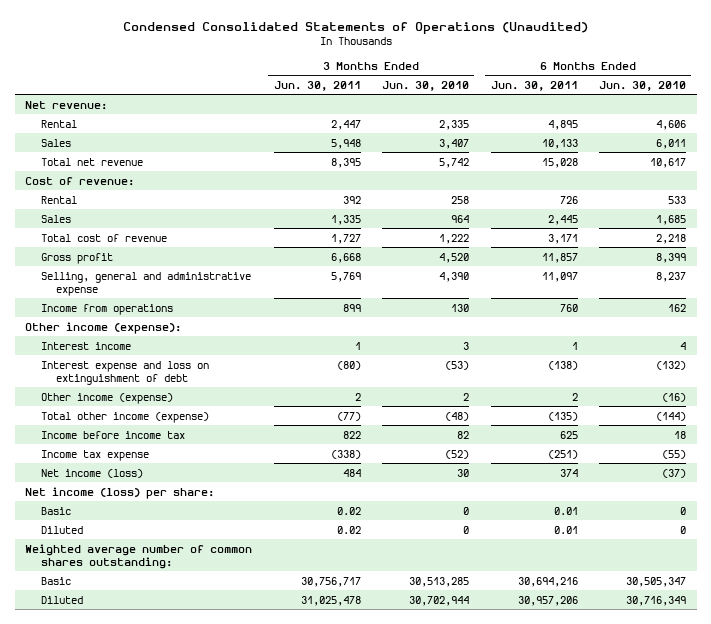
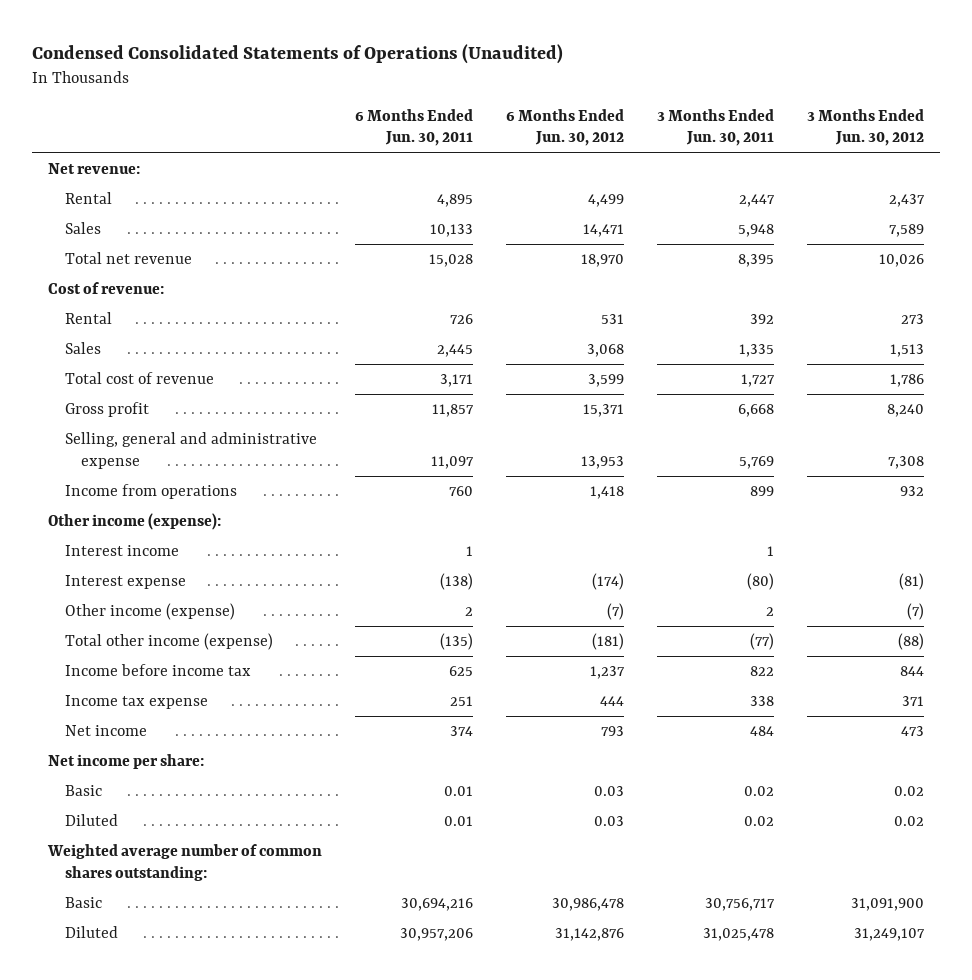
[382,80,470,91] Jun. 30, 2010 -> none
[598,80,686,91] Jun. 30, 2010 -> none
none -> [506,108,625,147] 6 Months Ended Jun. 30, 2012
none -> [806,108,924,147] 3 Months Ended Jun. 30, 2012
[40,360,209,385] Interest expense and loss on extinguishment of debt -> [64,575,186,590] Interest expense
[330,449,361,459] (338) -> [750,696,775,707] 338
[547,449,578,459] (251) -> [450,696,474,707] 251
[40,468,143,478] Net income (loss) -> [64,725,147,737] Net income
[25,486,215,499] Net income (loss) per share: -> [48,754,205,770] Net income per share:

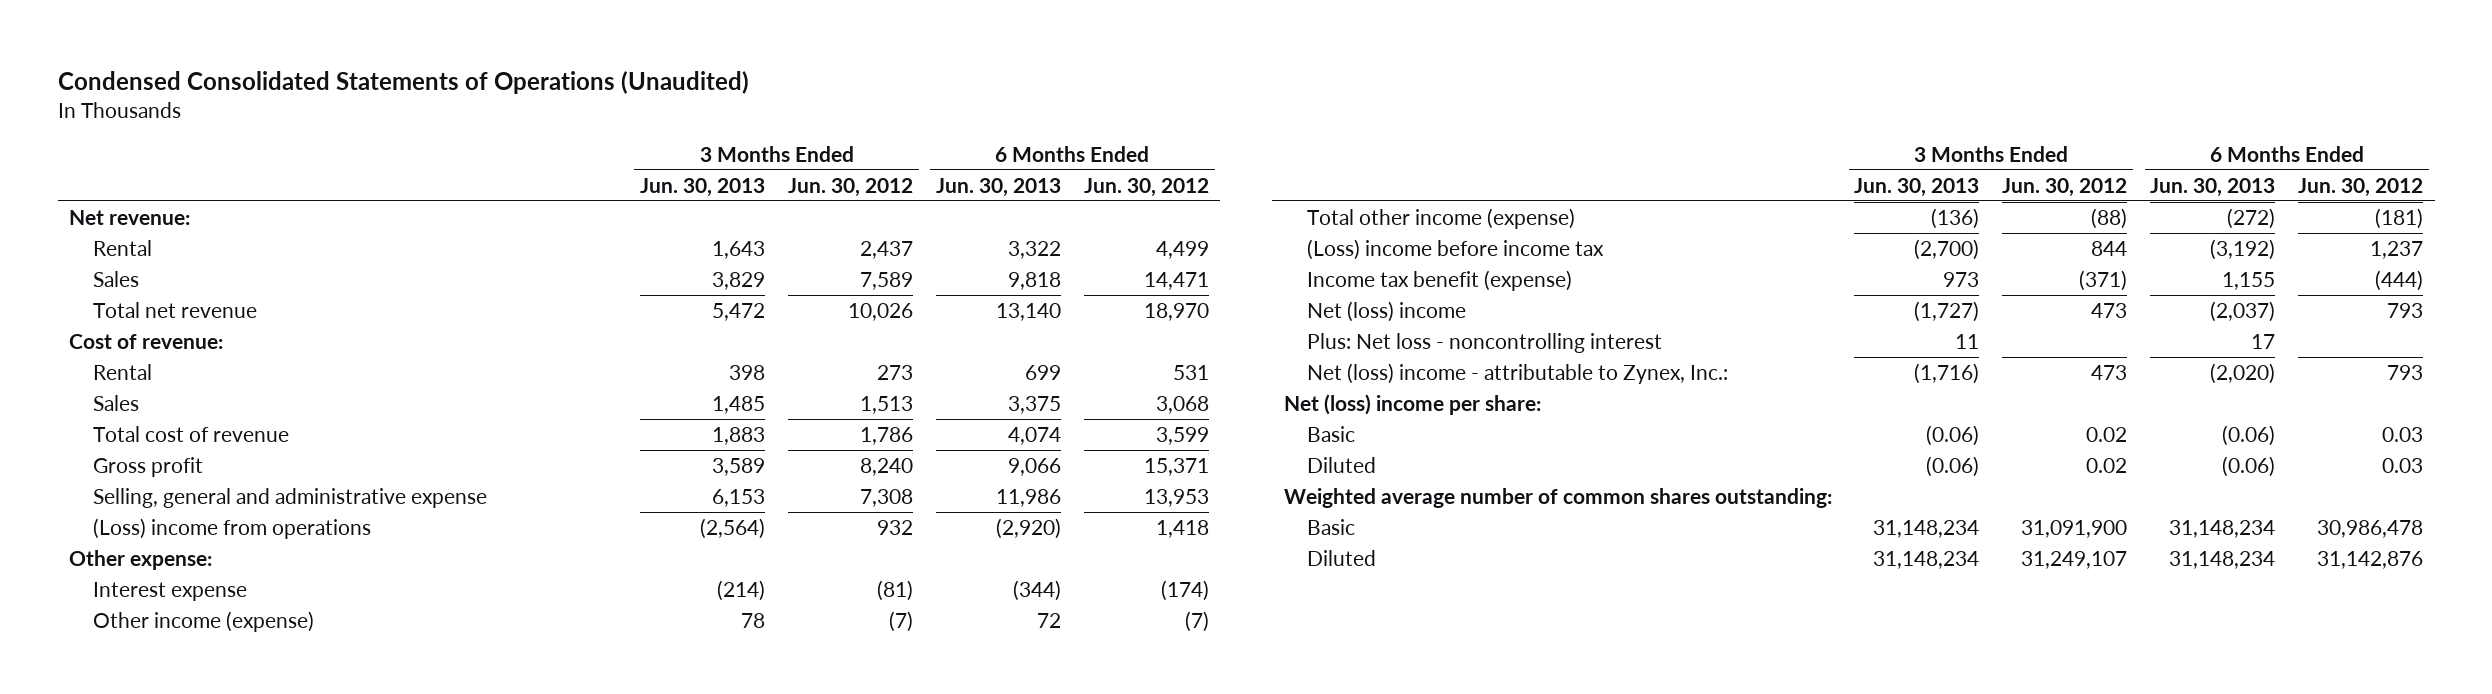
[355,108,474,147] 6 Months Ended Jun. 30, 2011 -> none
[657,108,775,147] 3 Months Ended Jun. 30, 2011 -> none
none -> [640,177,766,197] Jun. 30, 2013
none -> [935,177,1061,197] Jun. 30, 2013
[64,545,179,557] Interest income -> none
[64,484,237,500] Income from operations -> [92,518,371,540] (Loss) income from operations
[48,513,222,531] Other income (expense): -> [69,550,213,571] Other expense:
[64,664,251,677] Income before income tax -> [1307,239,1605,261] (Loss) income before income tax
[64,695,208,710] Income tax expense -> [1307,270,1573,292] Income tax benefit (expense)
[600,696,625,707] 444 -> [2375,270,2424,292] (444)
[901,696,924,707] 371 -> [2079,270,2128,292] (371)
none -> [1307,301,1467,323] Net (loss) income
none -> [1307,333,1663,354] Plus: Net loss - noncontrolling interest
[64,725,147,737] Net income -> [1307,363,1729,385] Net (loss) income - attributable to Zynex, Inc.:
[48,754,205,770] Net income per share: -> [1283,394,1541,416] Net (loss) income per share:

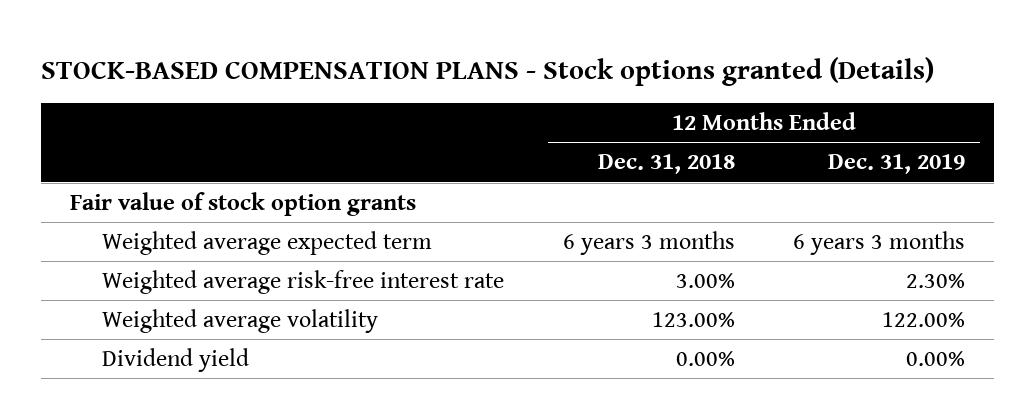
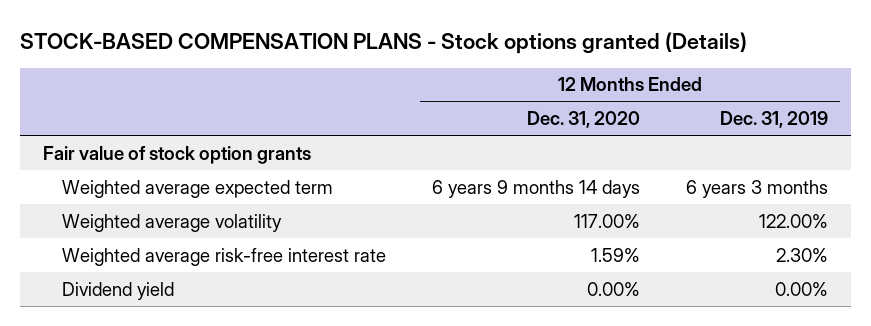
[597,154,735,175] Dec. 31, 2018 -> none
none -> [526,111,640,129] Dec. 31, 2020
[102,270,505,295] Weighted average risk-free interest rate -> [61,247,386,266] Weighted average risk-free interest rate

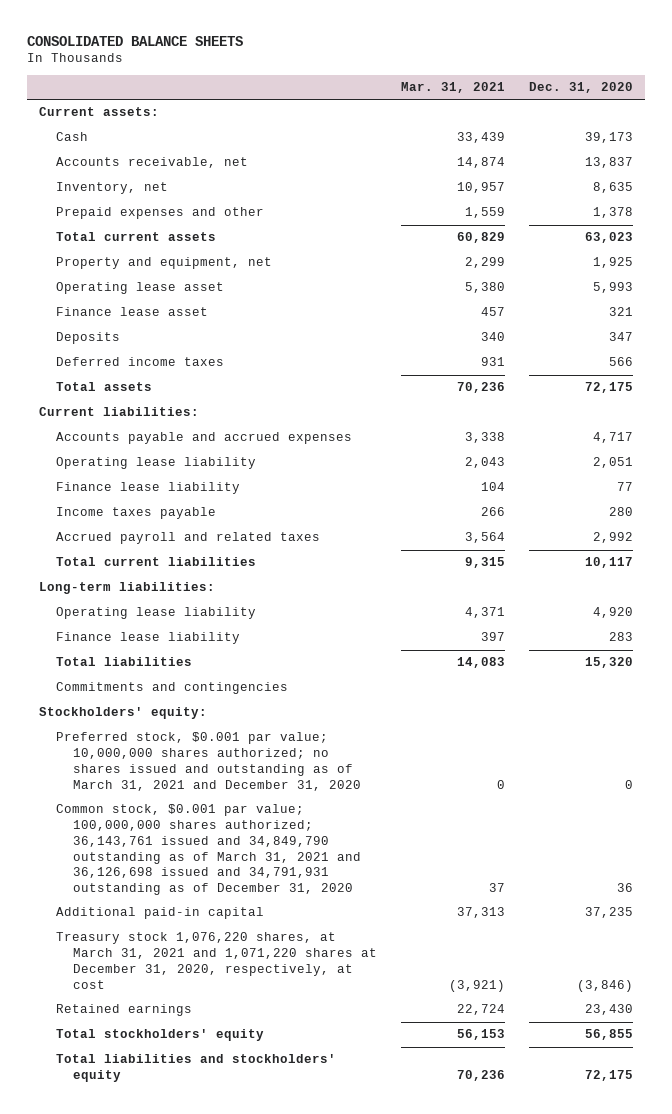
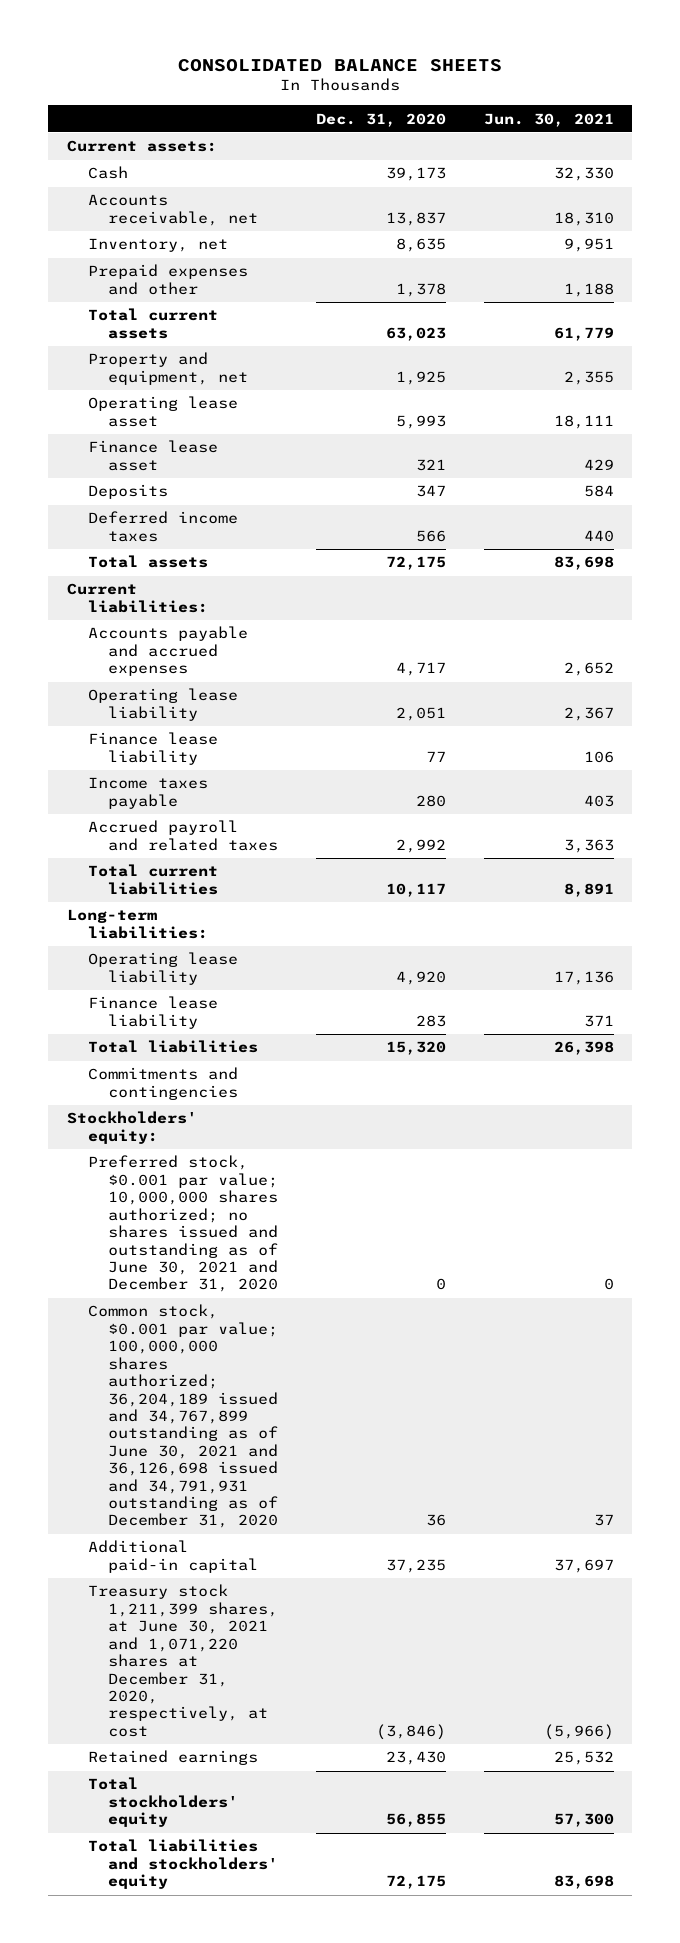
[400,81,505,93] Mar. 31, 2021 -> none
none -> [483,112,614,127] Jun. 30, 2021
[55,732,361,791] Preferred stock, $0.001 par value; 10,000,000 shares authorized; no shares issued and outstanding as of March 31, 2021 and December 31, 2020 -> [87,1155,279,1293] Preferred stock, $0.001 par value; 10,000,000 shares authorized; no shares issued and outstanding as of June 30, 2021 and December 31, 2020
[55,804,361,896] Common stock, $0.001 par value; 100,000,000 shares authorized; 36,143,761 issued and 34,849,790 outstanding as of March 31, 2021 and 36,126,698 issued and 34,791,931 outstanding as of December 31, 2020 -> [87,1304,279,1529] Common stock, $0.001 par value; 100,000,000 shares authorized; 36,204,189 issued and 34,767,899 outstanding as of June 30, 2021 and 36,126,698 issued and 34,791,931 outstanding as of December 31, 2020
[55,932,377,989] Treasury stock 1,076,220 shares, at March 31, 2021 and 1,071,220 shares at December 31, 2020, respectively, at cost -> [87,1584,279,1737] Treasury stock 1,211,399 shares, at June 30, 2021 and 1,071,220 shares at December 31, 2020, respectively, at cost

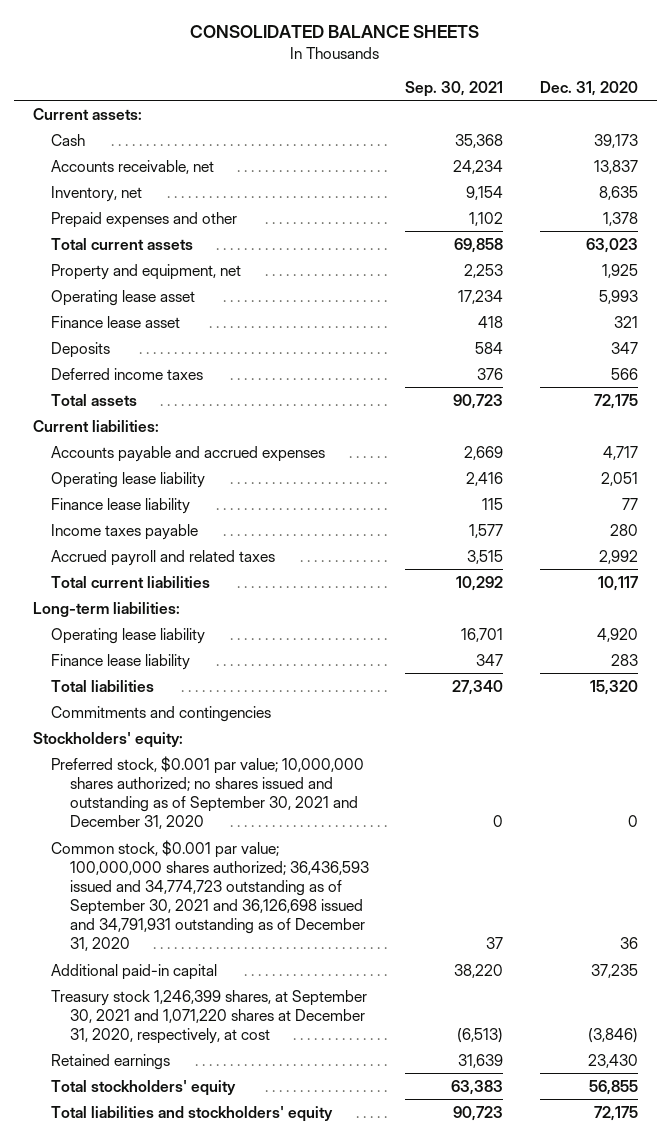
[483,112,614,127] Jun. 30, 2021 -> none
none -> [405,80,504,97] Sep. 30, 2021
[87,1155,279,1293] Preferred stock, $0.001 par value; 10,000,000 shares authorized; no shares issued and outstanding as of June 30, 2021 and December 31, 2020 -> [51,755,365,830] Preferred stock, $0.001 par value; 10,000,000 shares authorized; no shares issued and outstanding as of September 30, 2021 and December 31, 2020
[87,1304,279,1529] Common stock, $0.001 par value; 100,000,000 shares authorized; 36,204,189 issued and 34,767,899 outstanding as of June 30, 2021 and 36,126,698 issued and 34,791,931 outstanding as of December 31, 2020 -> [51,839,369,952] Common stock, $0.001 par value; 100,000,000 shares authorized; 36,436,593 issued and 34,774,723 outstanding as of September 30, 2021 and 36,126,698 issued and 34,791,931 outstanding as of December 31, 2020
[87,1584,279,1737] Treasury stock 1,211,399 shares, at June 30, 2021 and 1,071,220 shares at December 31, 2020, respectively, at cost -> [51,989,368,1044] Treasury stock 1,246,399 shares, at September 30, 2021 and 1,071,220 shares at December 31, 2020, respectively, at cost

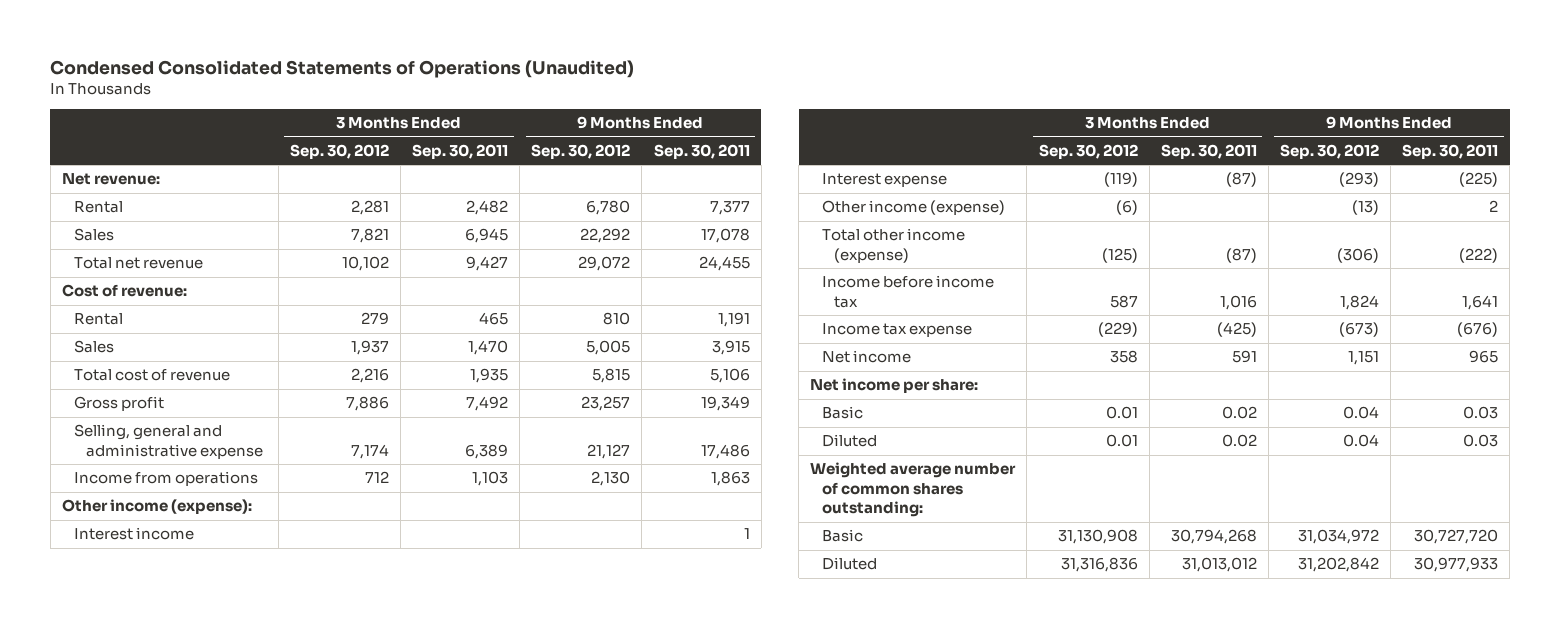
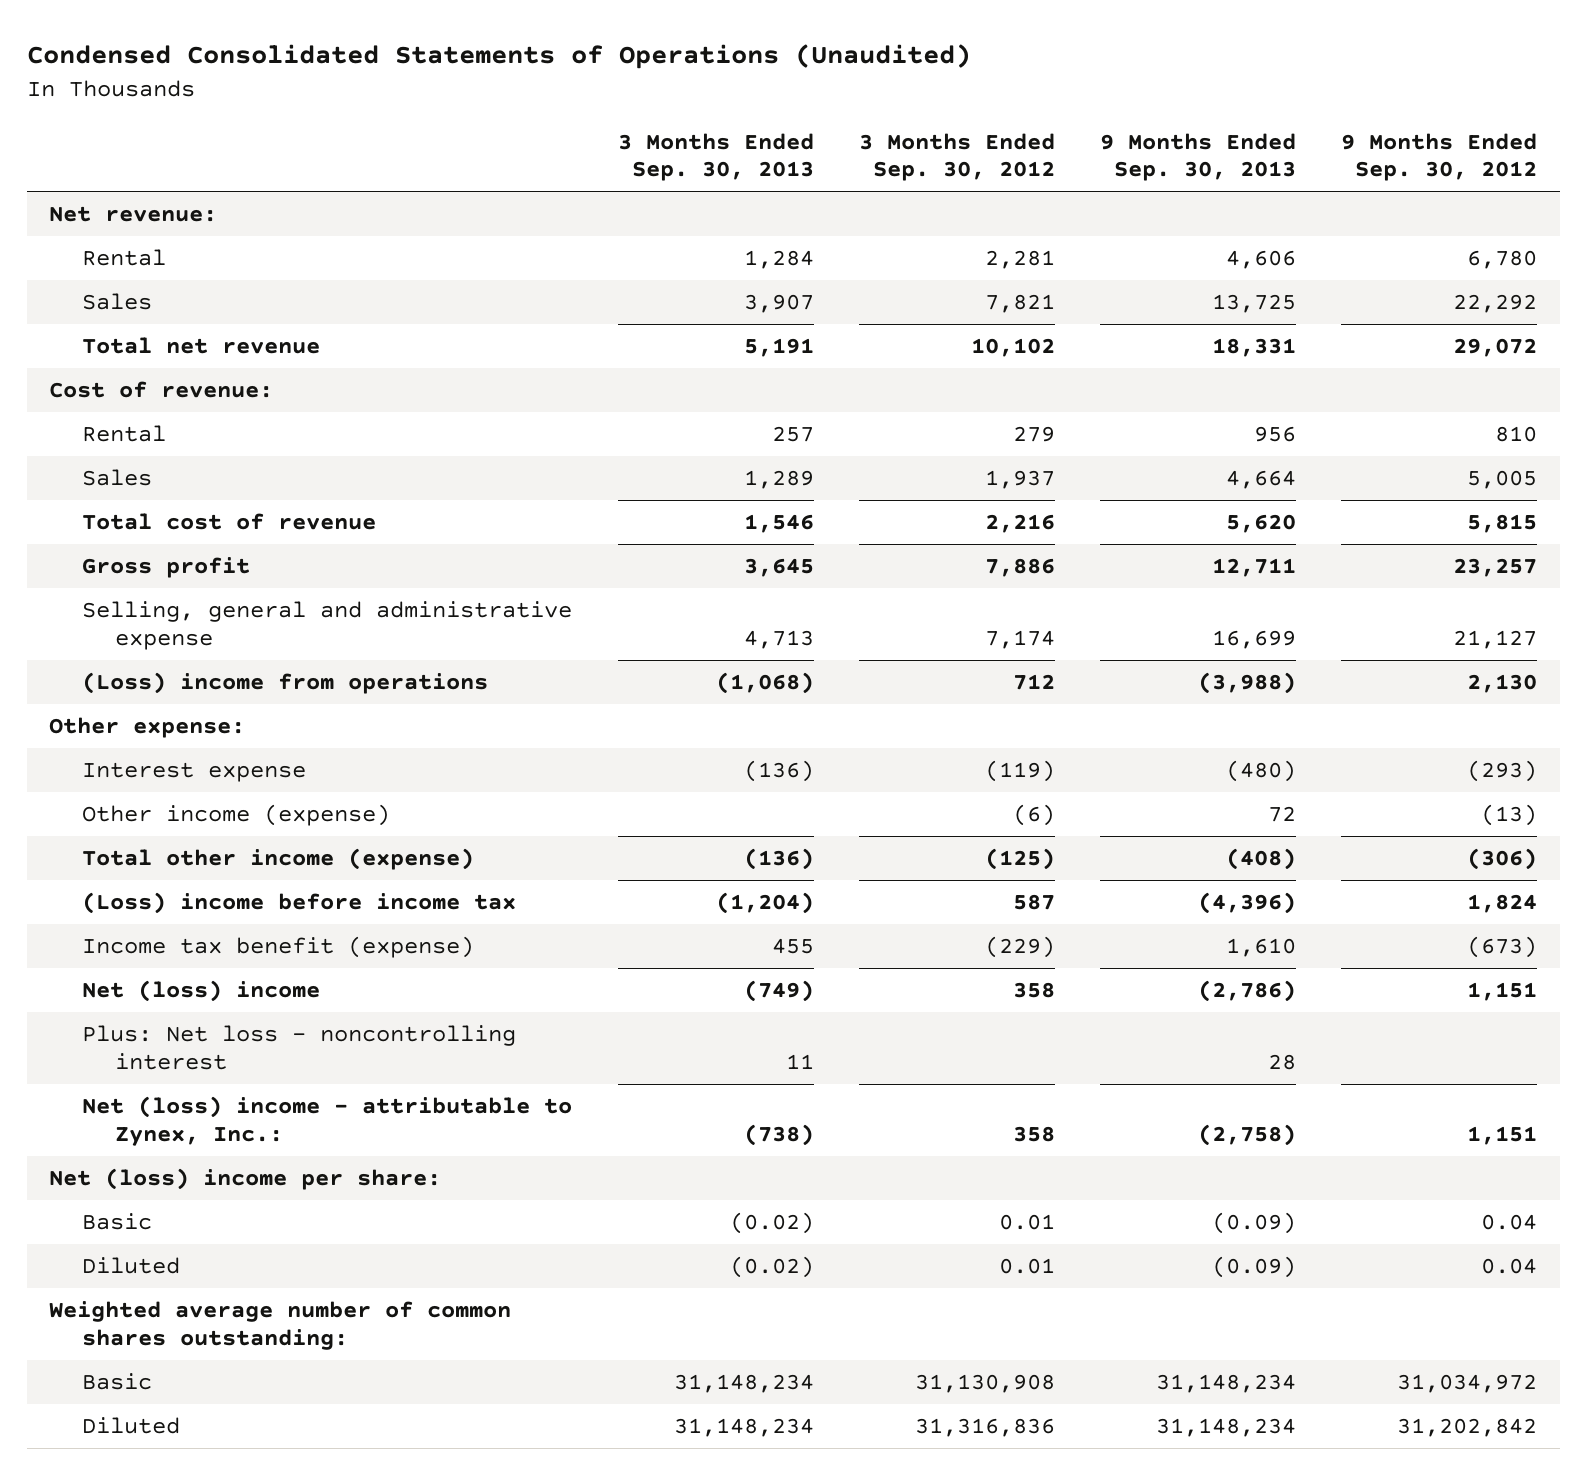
[412,143,509,159] Sep. 30, 2011 -> none
[653,143,750,159] Sep. 30, 2011 -> none
none -> [617,132,814,182] 3 Months Ended Sep. 30, 2013
none -> [1100,132,1297,182] 9 Months Ended Sep. 30, 2013
[73,527,194,541] Interest income -> none
[73,471,258,487] Income from operations -> [82,672,489,695] (Loss) income from operations
[61,499,252,515] Other income (expense): -> [49,717,246,739] Other expense:
[822,275,995,308] Income before income tax -> [82,892,517,915] (Loss) income before income tax
[822,323,973,338] Income tax expense -> [82,936,475,959] Income tax benefit (expense)
none -> [82,980,321,1003] Net (loss) income
none -> [82,1025,517,1070] Plus: Net loss - noncontrolling interest
[822,350,912,364] Net income -> [82,1096,573,1146] Net (loss) income - attributable to Zynex, Inc.:
[810,378,979,394] Net income per share: -> [49,1168,442,1191] Net (loss) income per share:

